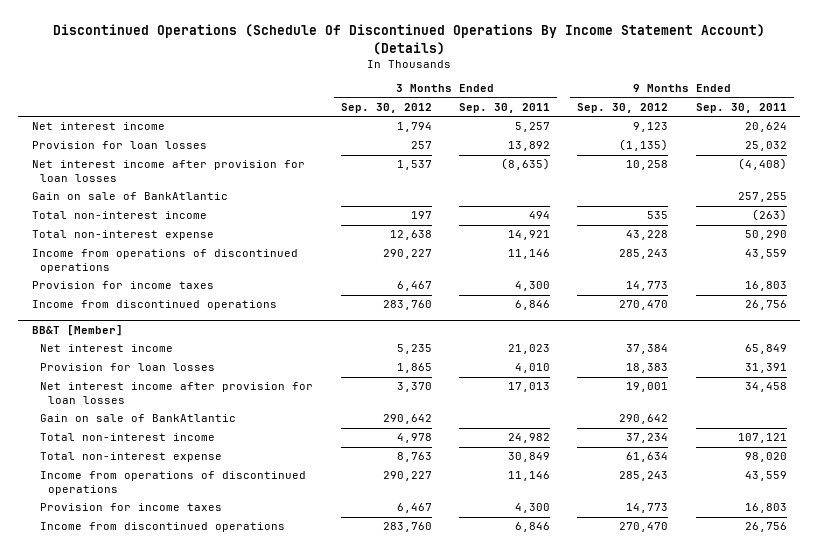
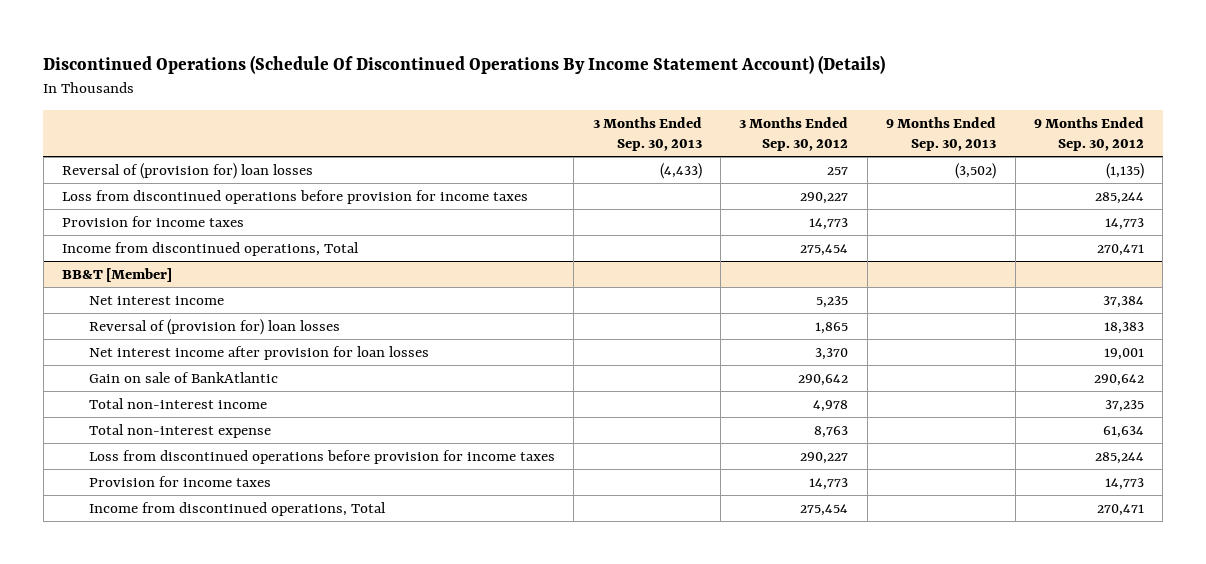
[458,102,550,113] Sep. 30, 2011 -> none
[695,102,787,113] Sep. 30, 2011 -> none
none -> [592,116,702,152] 3 Months Ended Sep. 30, 2013
none -> [886,116,997,152] 9 Months Ended Sep. 30, 2013
[31,122,165,131] Net interest income -> none
[31,160,305,182] Net interest income after provision for loan losses -> none
[31,192,228,201] Gain on sale of BankAtlantic -> none
[31,211,207,220] Total non-interest income -> none
[31,230,214,241] Total non-interest expense -> none
[31,141,207,150] Provision for loan losses -> [62,162,314,179] Reversal of (provision for) loan losses
[31,249,298,273] Income from operations of discontinued operations -> [62,189,529,204] Loss from discontinued operations before provision for income taxes
[619,249,669,260] 285,243 -> [1095,191,1145,204] 285,244
[396,281,432,292] 6,467 -> [809,217,849,230] 14,773
[31,300,277,311] Income from discontinued operations -> [62,241,360,256] Income from discontinued operations, Total
[382,300,432,311] 283,760 -> [800,243,849,256] 275,454
[619,300,669,311] 270,470 -> [1097,243,1145,256] 270,471
[40,363,216,372] Provision for loan losses -> [88,318,340,335] Reversal of (provision for) loan losses
[626,433,669,444] 37,234 -> [1105,399,1145,412] 37,235
[40,471,307,495] Income from operations of discontinued operations -> [88,449,555,464] Loss from discontinued operations before provision for income taxes
[619,471,669,482] 285,243 -> [1095,451,1145,464] 285,244
[396,503,432,514] 6,467 -> [809,477,849,490] 14,773
[40,522,286,533] Income from discontinued operations -> [88,501,386,516] Income from discontinued operations, Total
[382,522,432,533] 283,760 -> [800,503,849,516] 275,454
[619,522,669,533] 270,470 -> [1097,503,1145,516] 270,471

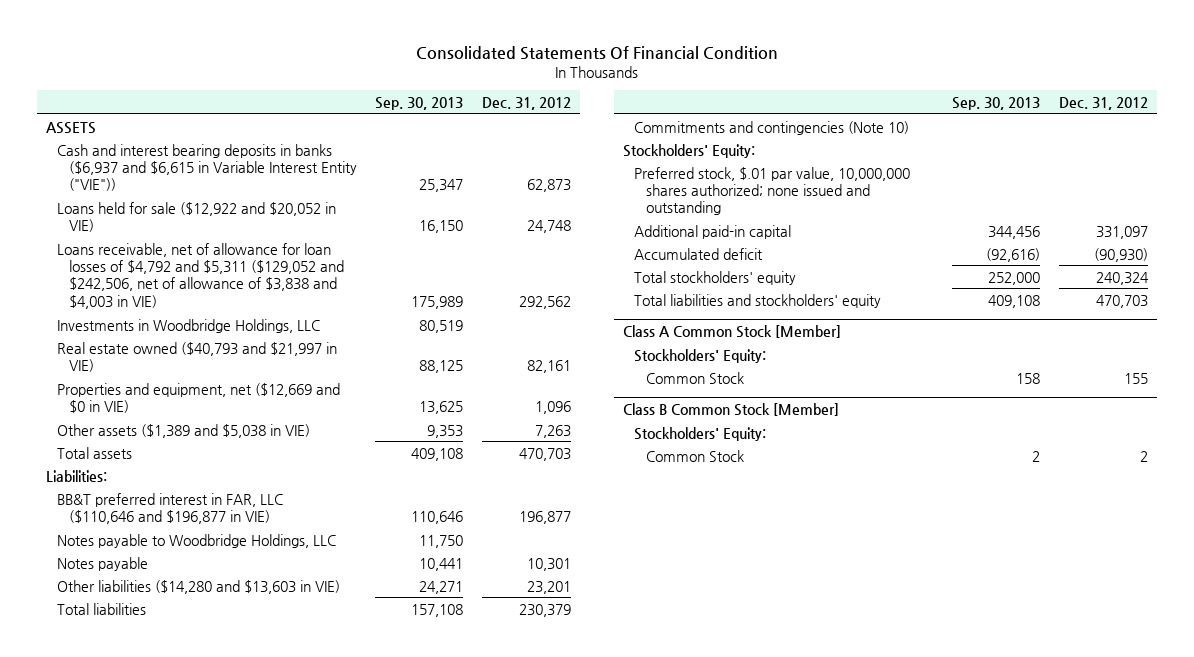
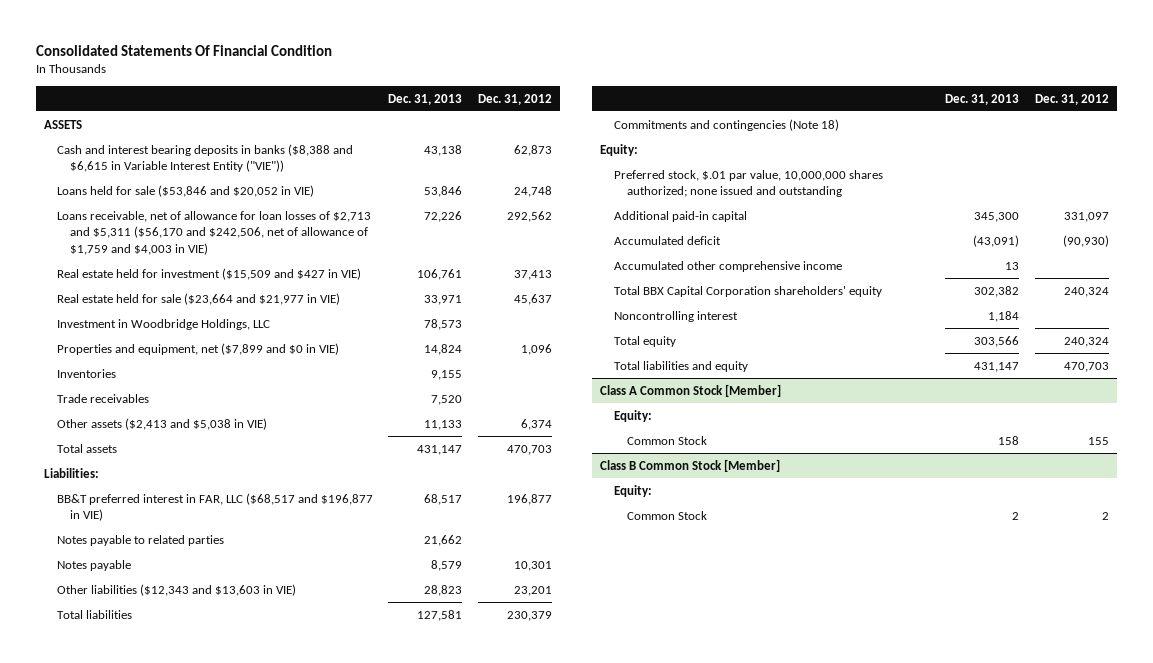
[375,96,464,110] Sep. 30, 2013 -> none
none -> [388,93,463,105] Dec. 31, 2013
[57,341,338,372] Real estate owned ($40,793 and $21,997 in VIE) -> none
[57,143,357,192] Cash and interest bearing deposits in banks ($6,937 and $6,615 in Variable Interest Entity ("VIE")) -> [56,143,353,173] Cash and interest bearing deposits in banks ($8,388 and $6,615 in Variable Interest Entity ("VIE"))
[57,201,337,232] Loans held for sale ($12,922 and $20,052 in VIE) -> [56,184,314,197] Loans held for sale ($53,846 and $20,052 in VIE)
[57,242,344,309] Loans receivable, net of allowance for loan losses of $4,792 and $5,311 ($129,052 and $242,506, net of allowance of $3,838 and $4,003 in VIE) -> [56,210,371,256] Loans receivable, net of allowance for loan losses of $2,713 and $5,311 ($56,170 and $242,506, net of allowance of $1,759 and $4,003 in VIE)
none -> [56,267,361,280] Real estate held for investment ($15,509 and $427 in VIE)
none -> [56,292,340,305] Real estate held for sale ($23,664 and $21,977 in VIE)
[57,318,321,333] Investments in Woodbridge Holdings, LLC -> [56,318,270,330] Investment in Woodbridge Holdings, LLC
[57,382,341,413] Properties and equipment, net ($12,669 and $0 in VIE) -> [56,342,339,355] Properties and equipment, net ($7,899 and $0 in VIE)
none -> [56,368,116,378] Inventories
none -> [56,393,149,403] Trade receivables
[57,423,311,438] Other assets ($1,389 and $5,038 in VIE) -> [56,417,267,430] Other assets ($2,413 and $5,038 in VIE)
[534,424,571,438] 7,263 -> [521,418,553,430] 6,374
[57,533,337,548] Notes payable to Woodbridge Holdings, LLC -> none
[57,492,284,524] BB&T preferred interest in FAR, LLC ($110,646 and $196,877 in VIE) -> [56,492,373,522] BB&T preferred interest in FAR, LLC ($68,517 and $196,877 in VIE)
none -> [56,534,224,546] Notes payable to related parties
[57,579,341,594] Other liabilities ($14,280 and $13,603 in VIE) -> [56,583,296,596] Other liabilities ($12,343 and $13,603 in VIE)
[634,120,910,135] Commitments and contingencies (Note 10) -> [613,118,839,131] Commitments and contingencies (Note 18)
[623,143,756,158] Stockholders' Equity: -> [600,143,639,156] Equity:
none -> [613,260,842,272] Accumulated other comprehensive income
none -> [613,285,882,297] Total BBX Capital Corporation shareholders' equity
none -> [613,310,738,322] Noncontrolling interest
[634,270,797,285] Total stockholders' equity -> [613,335,676,347] Total equity
[634,293,882,308] Total liabilities and stockholders' equity -> [613,360,748,372] Total liabilities and equity
[634,348,767,363] Stockholders' Equity: -> [613,409,652,422] Equity:
[634,426,767,441] Stockholders' Equity: -> [613,484,652,497] Equity:

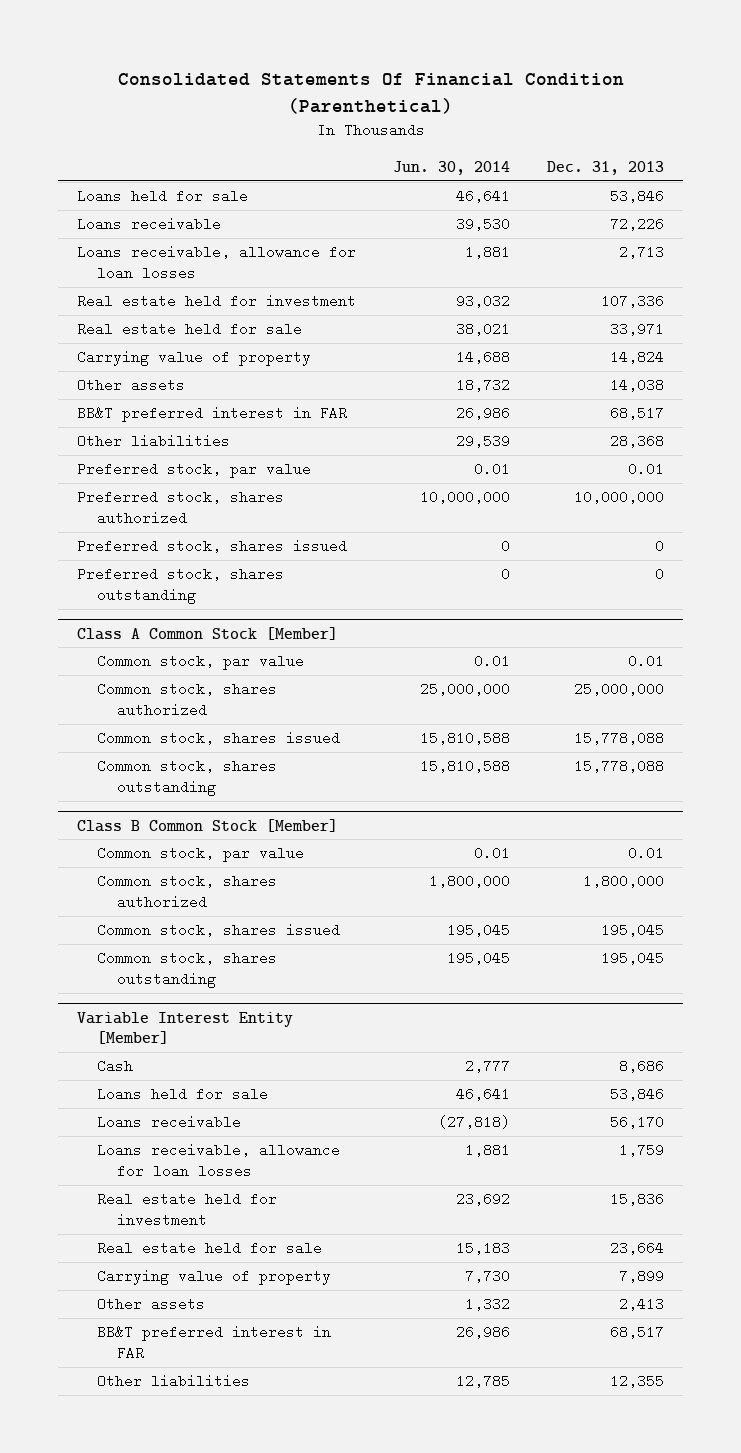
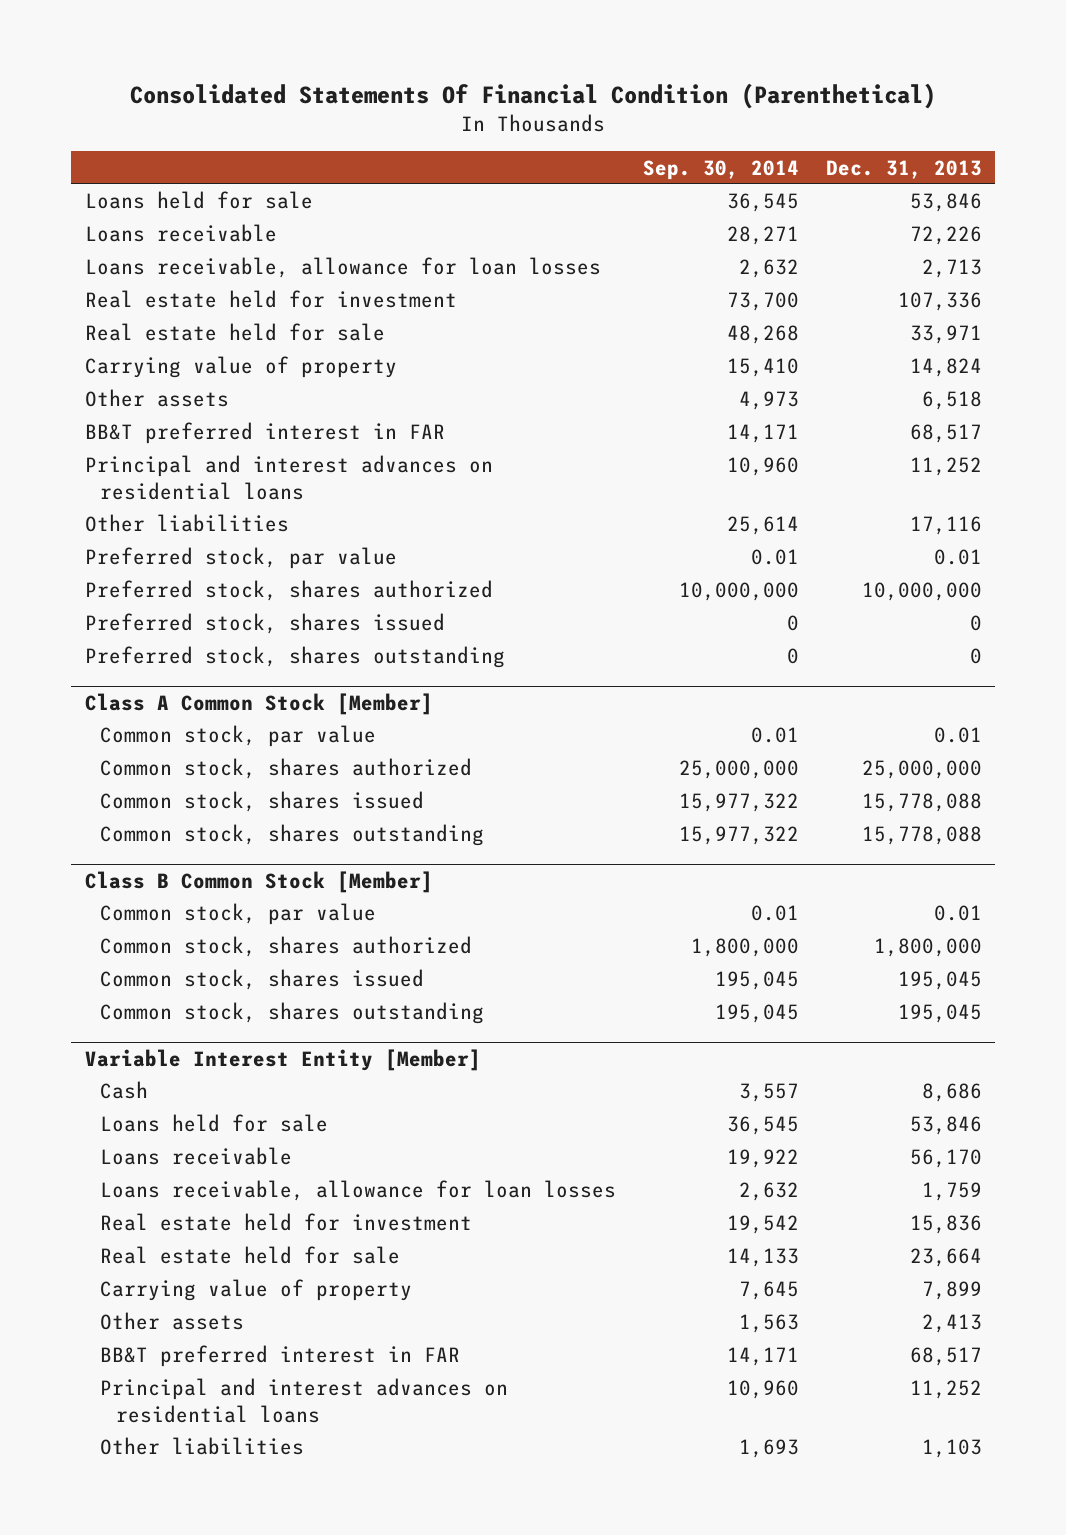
[393,160,511,175] Jun. 30, 2014 -> none
none -> [642,159,799,180] Sep. 30, 2014
[610,378,665,393] 14,038 -> [921,391,982,411] 6,518
none -> [84,455,493,500] Principal and interest advances on residential loans
[610,434,665,449] 28,368 -> [909,516,982,536] 17,116
none -> [100,1378,509,1423] Principal and interest advances on residential loans
[610,1374,665,1389] 12,355 -> [921,1439,982,1459] 1,103

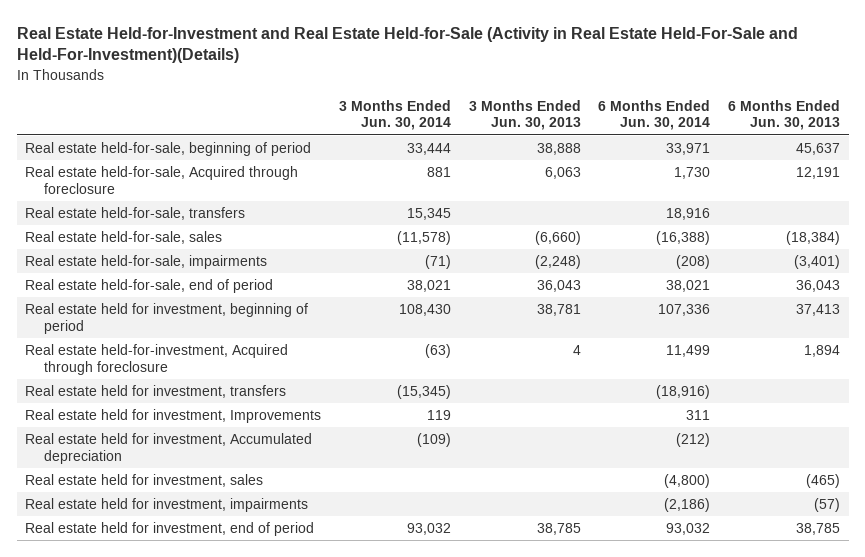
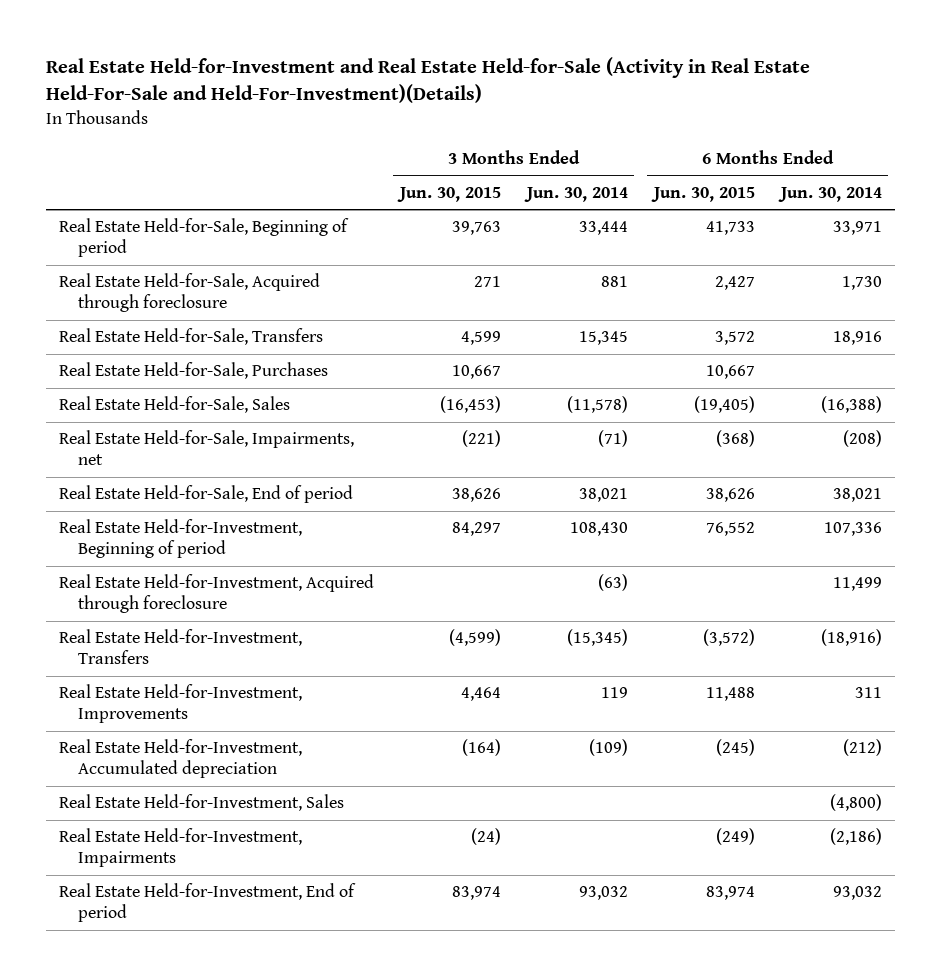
[468,99,581,131] 3 Months Ended Jun. 30, 2013 -> none
[727,99,840,131] 6 Months Ended Jun. 30, 2013 -> none
none -> [396,186,501,202] Jun. 30, 2015
none -> [650,186,755,202] Jun. 30, 2015
[25,142,312,157] Real estate held-for-sale, beginning of period -> [58,218,349,258] Real Estate Held-for-Sale, Beginning of period
[25,166,299,194] Real estate held-for-sale, Acquired through foreclosure -> [58,273,320,313] Real Estate Held-for-Sale, Acquired through foreclosure
[25,207,246,221] Real estate held-for-sale, transfers -> [58,328,323,346] Real Estate Held-for-Sale, Transfers
none -> [58,362,328,380] Real Estate Held-for-Sale, Purchases
[25,231,223,245] Real estate held-for-sale, sales -> [58,396,290,414] Real Estate Held-for-Sale, Sales
[25,255,268,270] Real estate held-for-sale, impairments -> [58,430,354,466] Real Estate Held-for-Sale, Impairments, net
[25,279,274,294] Real estate held-for-sale, end of period -> [58,485,353,504] Real Estate Held-for-Sale, End of period
[25,303,309,334] Real estate held for investment, beginning of period -> [58,519,302,559] Real Estate Held-for-Investment, Beginning of period
[25,344,289,375] Real estate held-for-investment, Acquired through foreclosure -> [58,574,374,614] Real Estate Held-for-Investment, Acquired through foreclosure
[25,385,287,399] Real estate held for investment, transfers -> [58,629,302,665] Real Estate Held-for-Investment, Transfers
[25,409,322,424] Real estate held for investment, Improvements -> [58,684,302,724] Real Estate Held-for-Investment, Improvements
[25,433,313,464] Real estate held for investment, Accumulated depreciation -> [58,739,302,779] Real Estate Held-for-Investment, Accumulated depreciation
[25,474,264,488] Real estate held for investment, sales -> [58,794,344,812] Real Estate Held-for-Investment, Sales
[25,498,309,513] Real estate held for investment, impairments -> [58,828,302,868] Real Estate Held-for-Investment, Impairments
[25,522,315,537] Real estate held for investment, end of period -> [58,883,356,923] Real Estate Held-for-Investment, End of period

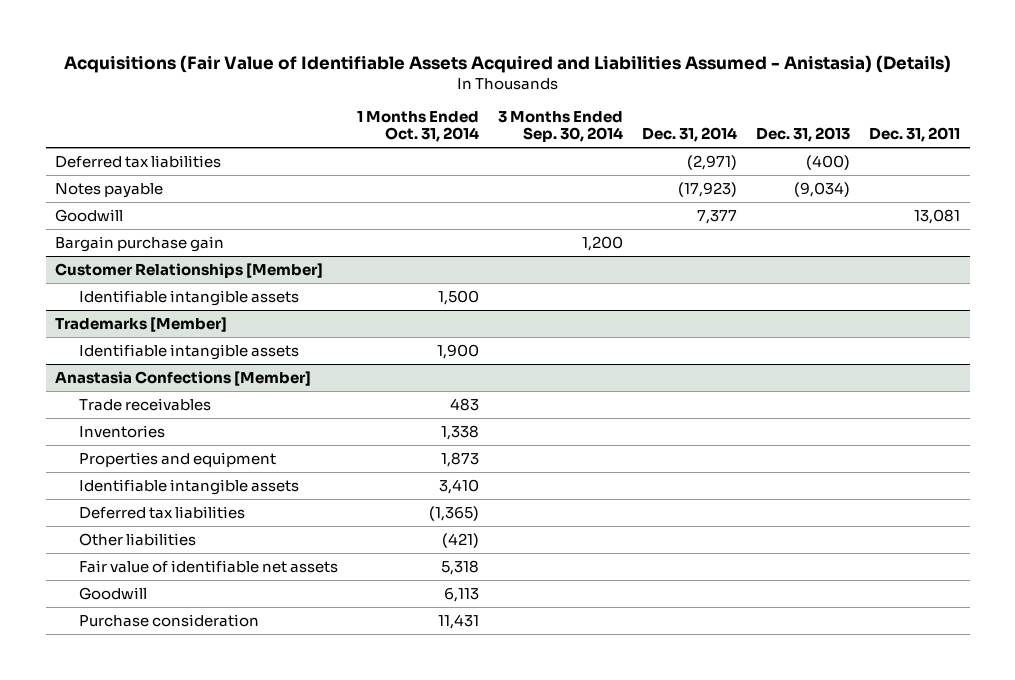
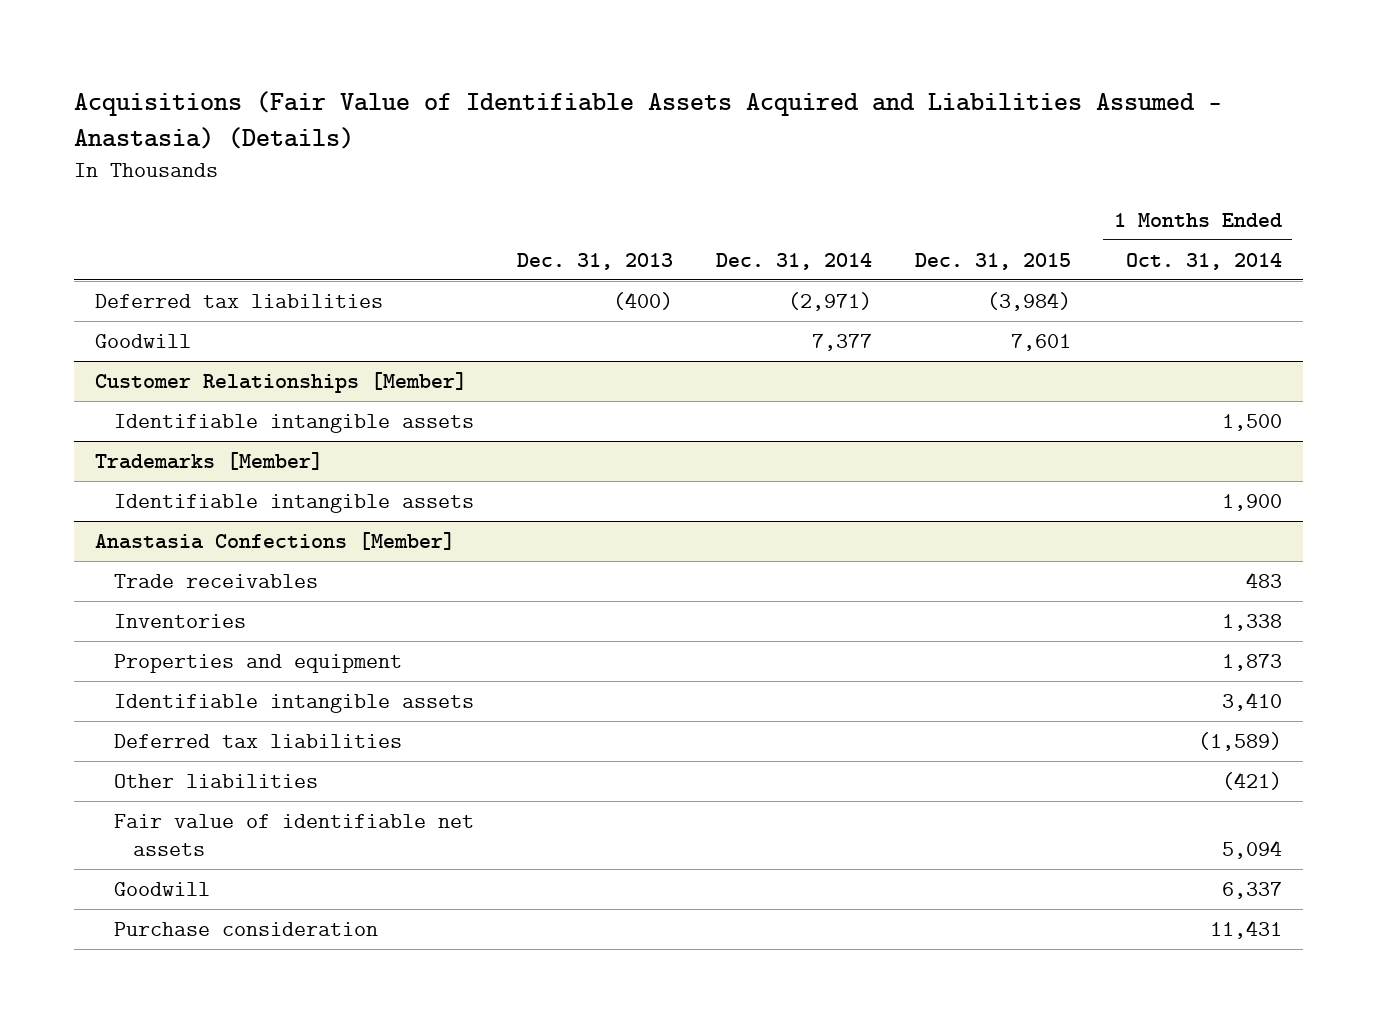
[63,54,951,73] Acquisitions (Fair Value of Identifiable Assets Acquired and Liabilities Assumed - Anistasia) (Details) -> [73,90,1222,149] Acquisitions (Fair Value of Identifiable Assets Acquired and Liabilities Assumed - Anastasia) (Details)
[497,110,623,143] 3 Months Ended Sep. 30, 2014 -> none
[869,127,961,143] Dec. 31, 2011 -> none
none -> [914,252,1071,270] Dec. 31, 2015
[55,182,164,198] Notes payable -> none
[55,235,225,252] Bargain purchase gain -> none
[428,505,479,521] (1,365) -> [1197,731,1282,751] (1,589)
[440,559,479,575] 5,318 -> [1221,839,1282,859] 5,094
[443,586,479,602] 6,113 -> [1221,881,1282,899] 6,337

